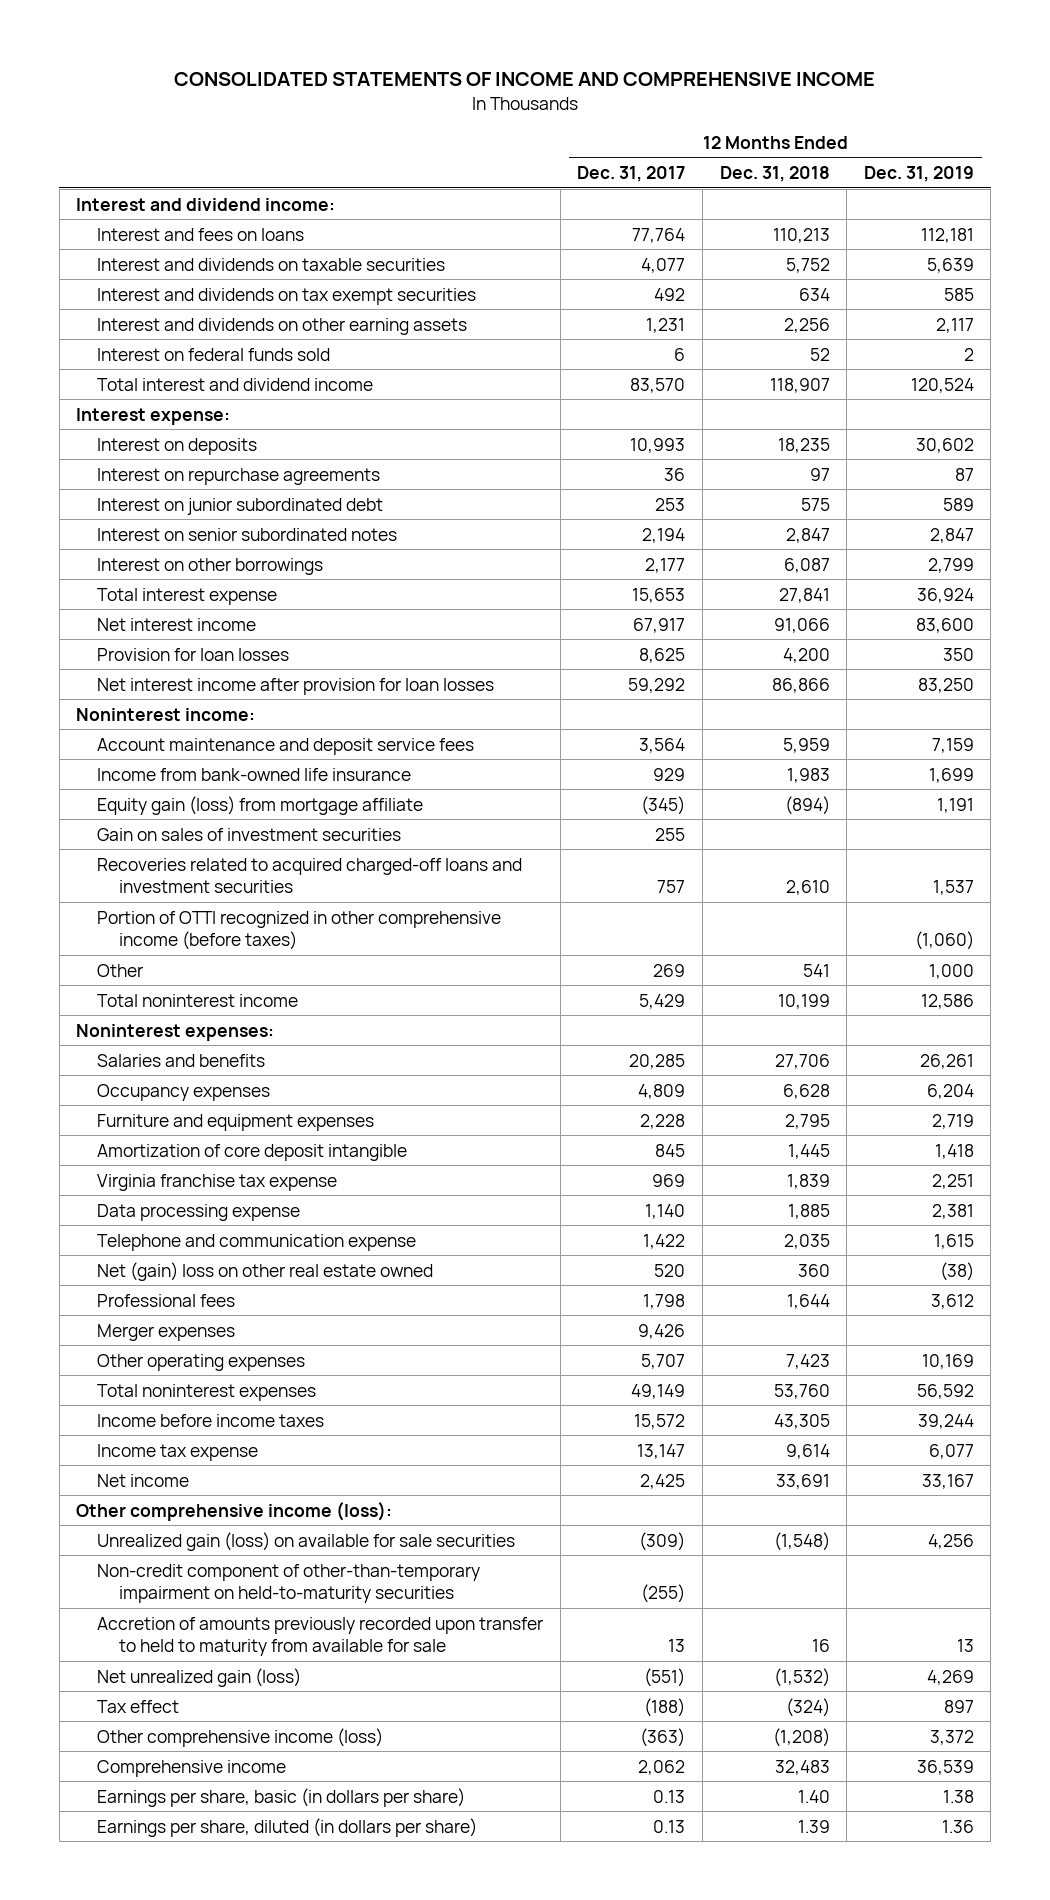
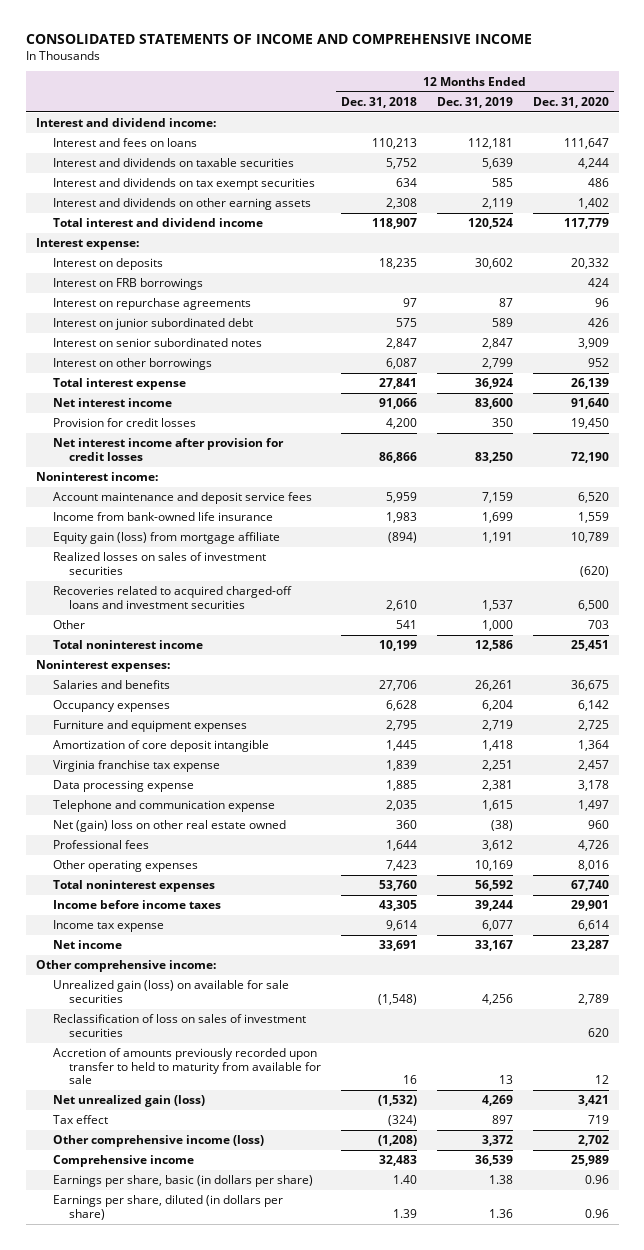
[577,166,686,183] Dec. 31, 2017 -> none
none -> [532,96,609,108] Dec. 31, 2020
[97,347,331,361] Interest on federal funds sold -> none
[783,317,830,333] 2,256 -> [386,198,418,210] 2,308
[935,317,974,333] 2,117 -> [481,198,513,210] 2,119
none -> [52,278,203,291] Interest on FRB borrowings
[97,647,290,661] Provision for loan losses -> [52,418,196,428] Provision for credit losses
[97,677,495,695] Net interest income after provision for loan losses -> [52,438,284,461] Net interest income after provision for credit losses
[97,827,402,841] Gain on sales of investment securities -> [52,552,266,575] Realized losses on sales of investment securities
[97,910,502,950] Portion of OTTI recognized in other comprehensive income (before taxes) -> none
[97,1323,236,1341] Merger expenses -> none
[76,1501,393,1521] Other comprehensive income (loss): -> [35,960,216,973] Other comprehensive income:
[97,1563,481,1603] Non-credit component of other-than-temporary impairment on held-to-maturity securities -> [52,1014,306,1037] Reclassification of loss on sales of investment securities

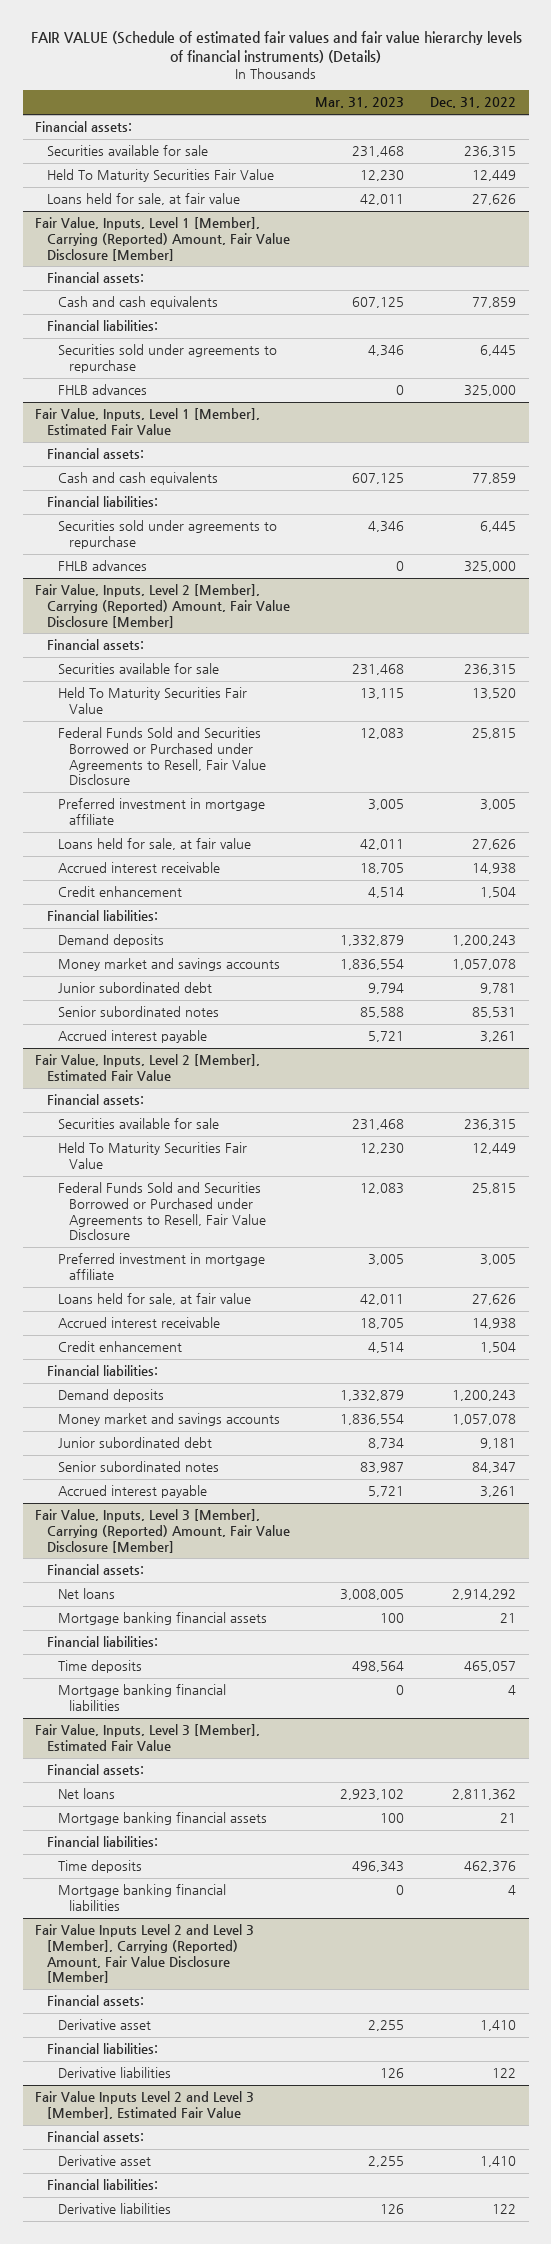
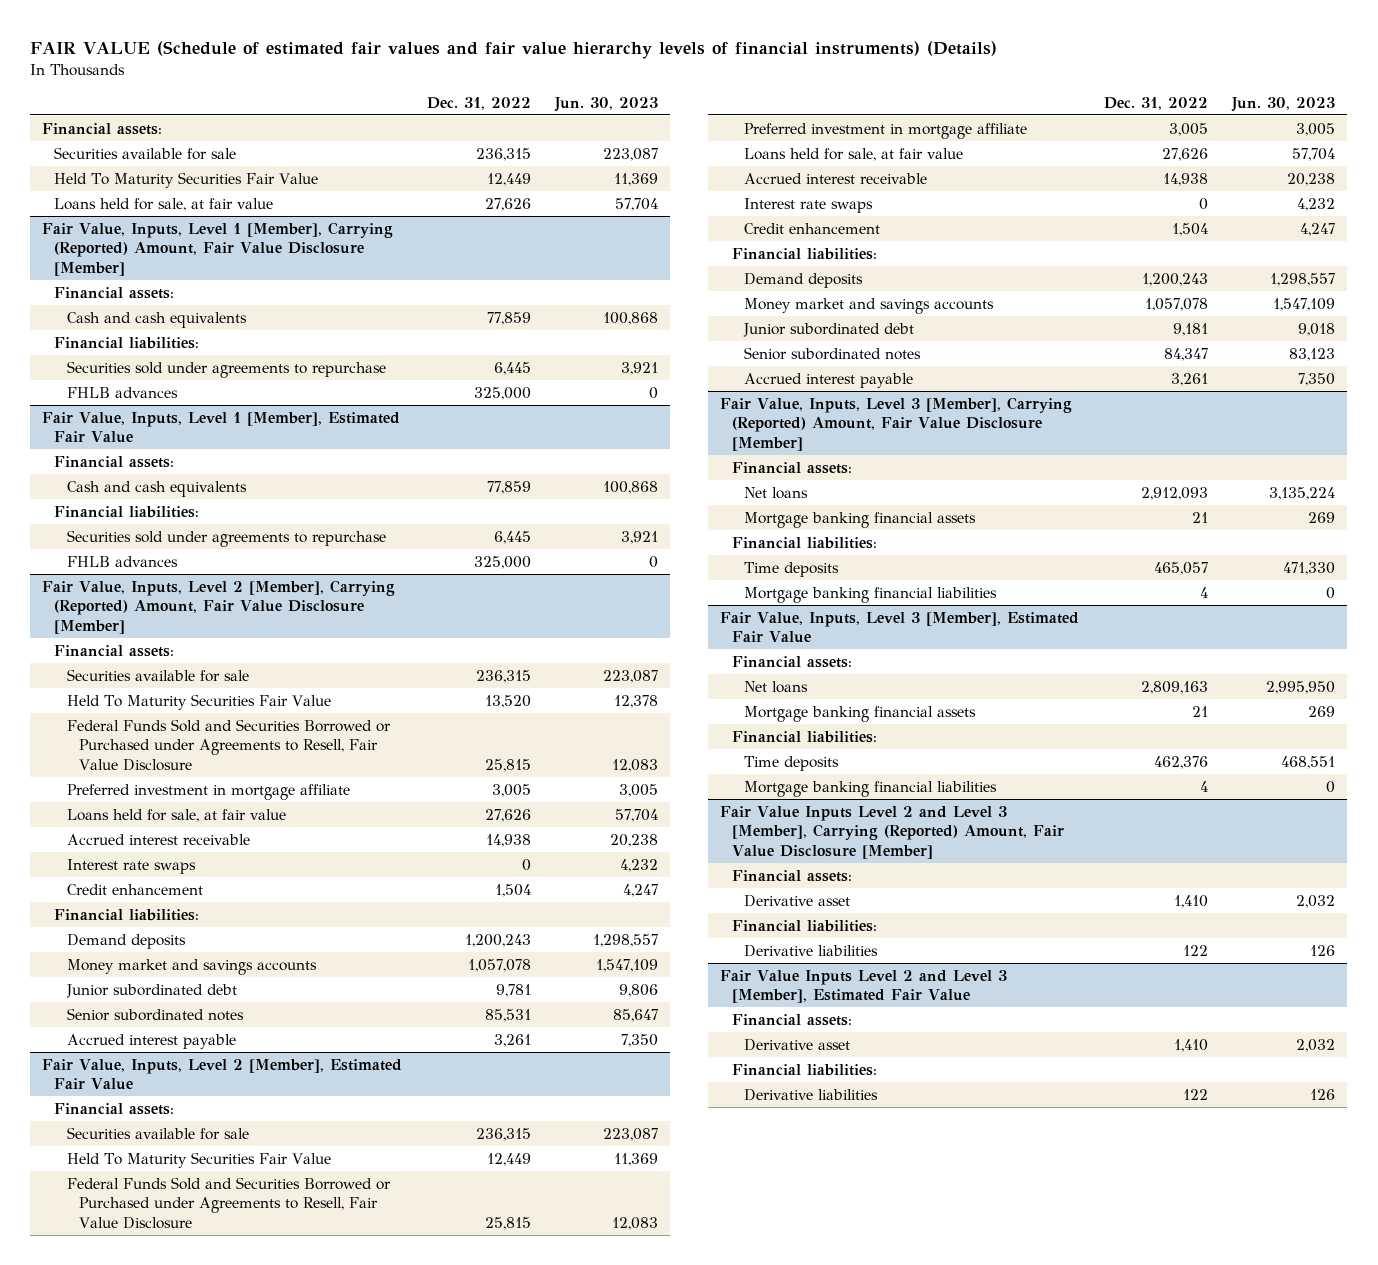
[315,97,405,109] Mar. 31, 2023 -> none
none -> [553,96,658,112] Jun. 30, 2023
none -> [66,858,196,874] Interest rate swaps
none -> [744,197,874,213] Interest rate swaps
[451,1589,516,1601] 2,914,292 -> [1141,486,1209,500] 2,912,093
[451,1789,516,1801] 2,811,362 -> [1141,680,1209,694] 2,809,163

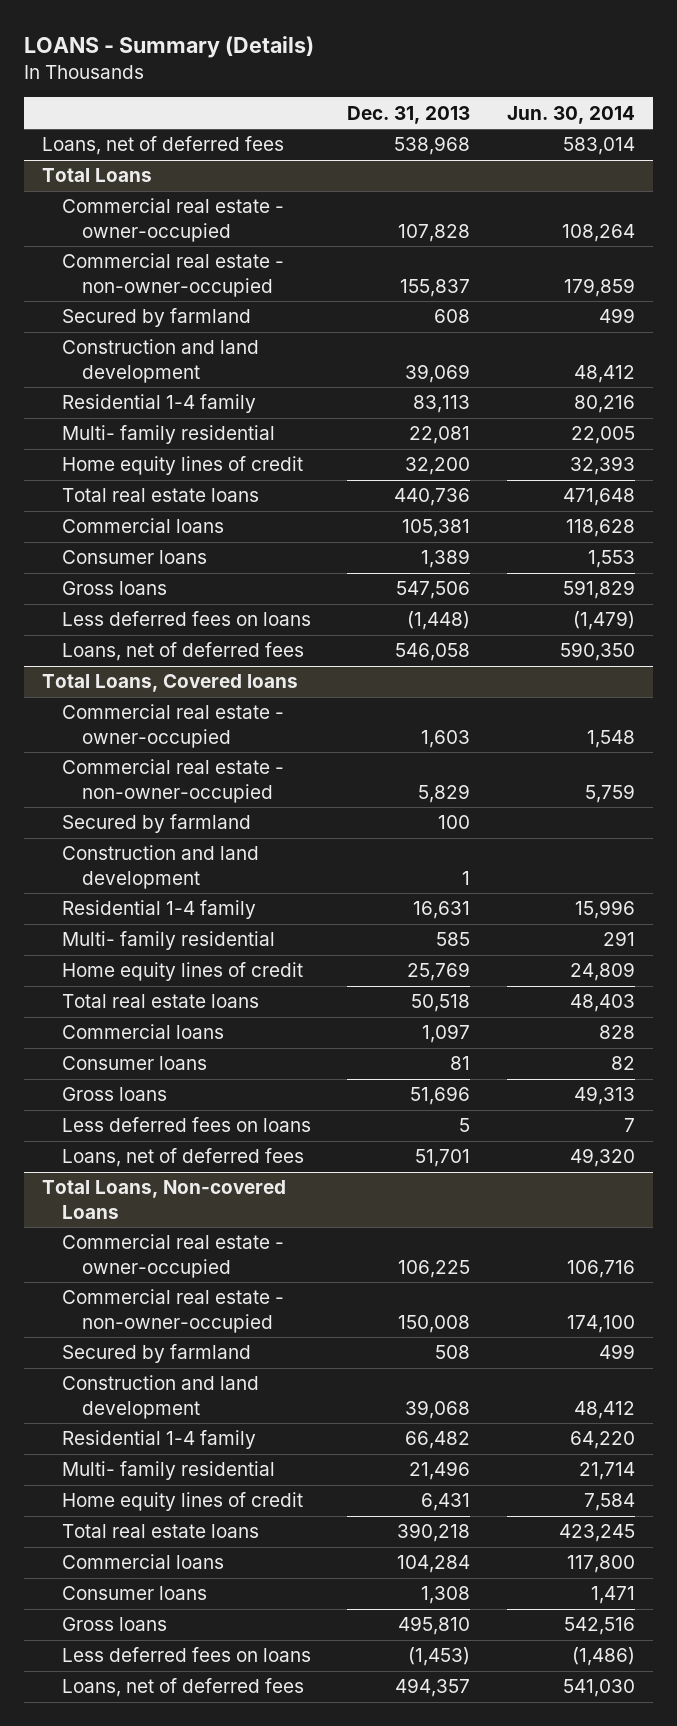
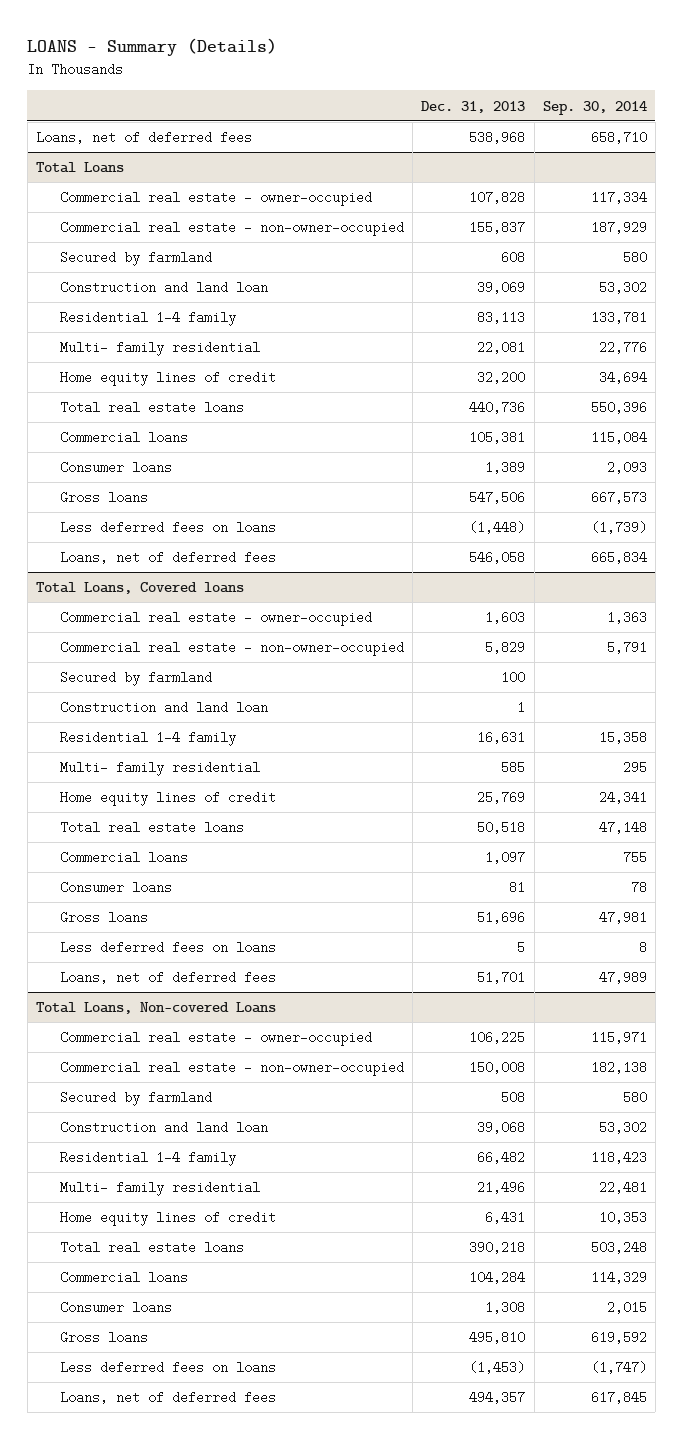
[506,105,635,124] Jun. 30, 2014 -> none
none -> [542,100,647,115] Sep. 30, 2014
[62,339,260,383] Construction and land development -> [60,281,269,295] Construction and land loan
[62,845,260,889] Construction and land development -> [60,701,269,715] Construction and land loan
[62,1375,260,1419] Construction and land development -> [60,1121,269,1135] Construction and land loan

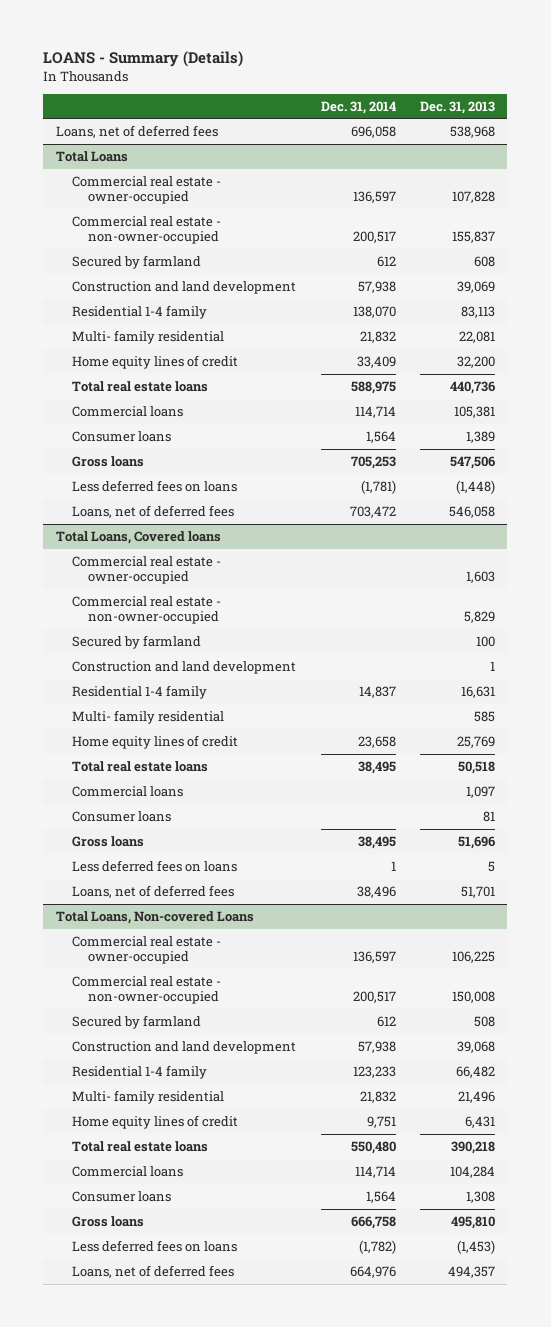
[542,100,647,115] Sep. 30, 2014 -> none
none -> [320,100,396,114] Dec. 31, 2014
[60,281,269,295] Construction and land loan -> [71,281,296,295] Construction and land development
[60,701,269,715] Construction and land loan -> [71,661,296,675] Construction and land development
[60,1121,269,1135] Construction and land loan -> [71,1041,296,1055] Construction and land development

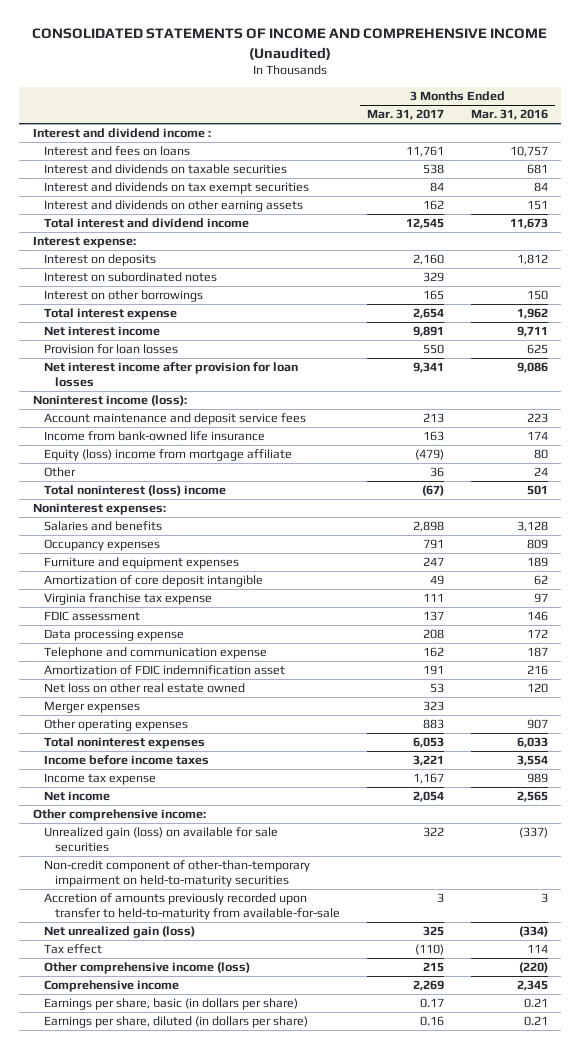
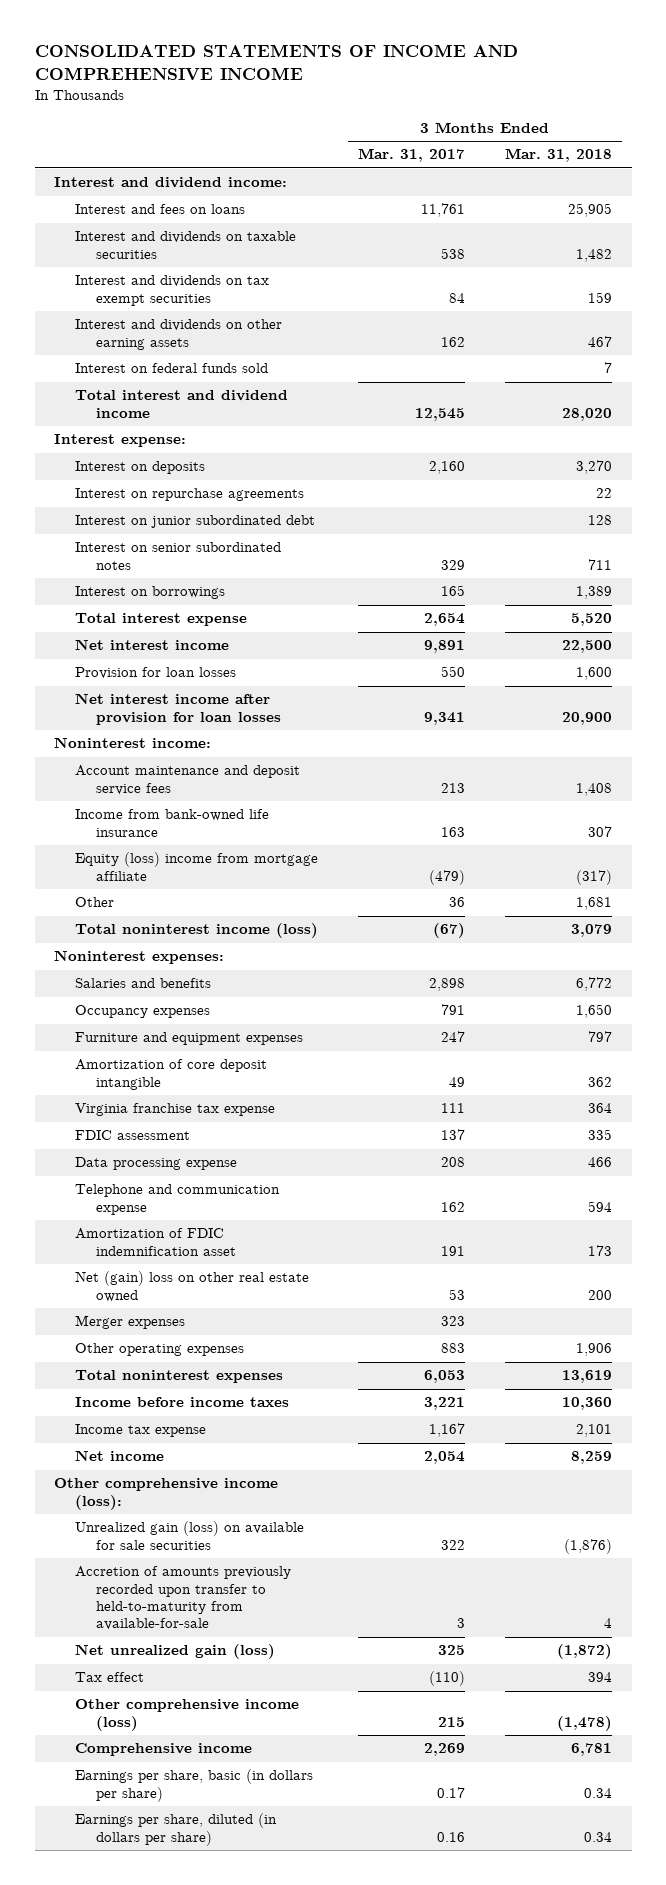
[32,28,548,60] CONSOLIDATED STATEMENTS OF INCOME AND COMPREHENSIVE INCOME (Unaudited) -> [34,44,518,81] CONSOLIDATED STATEMENTS OF INCOME AND COMPREHENSIVE INCOME
[470,109,548,121] Mar. 31, 2016 -> none
none -> [504,148,612,163] Mar. 31, 2018
[32,128,211,139] Interest and dividend income : -> [54,177,288,189] Interest and dividend income:
none -> [75,363,269,374] Interest on federal funds sold
none -> [75,488,305,502] Interest on repurchase agreements
none -> [75,515,316,529] Interest on junior subordinated debt
[43,272,217,283] Interest on subordinated notes -> [75,542,282,570] Interest on senior subordinated notes
[43,290,203,303] Interest on other borrowings -> [75,586,226,600] Interest on borrowings
[32,395,187,407] Noninterest income (loss): -> [54,737,212,749] Noninterest income:
[43,485,226,497] Total noninterest (loss) income -> [75,923,319,939] Total noninterest income (loss)
[43,683,245,694] Net loss on other real estate owned -> [75,1271,310,1302] Net (gain) loss on other real estate owned
[32,809,206,822] Other comprehensive income: -> [54,1478,279,1510] Other comprehensive income (loss):
[43,860,310,888] Non-credit component of other-than-temporary impairment on held-to-maturity securities -> none

